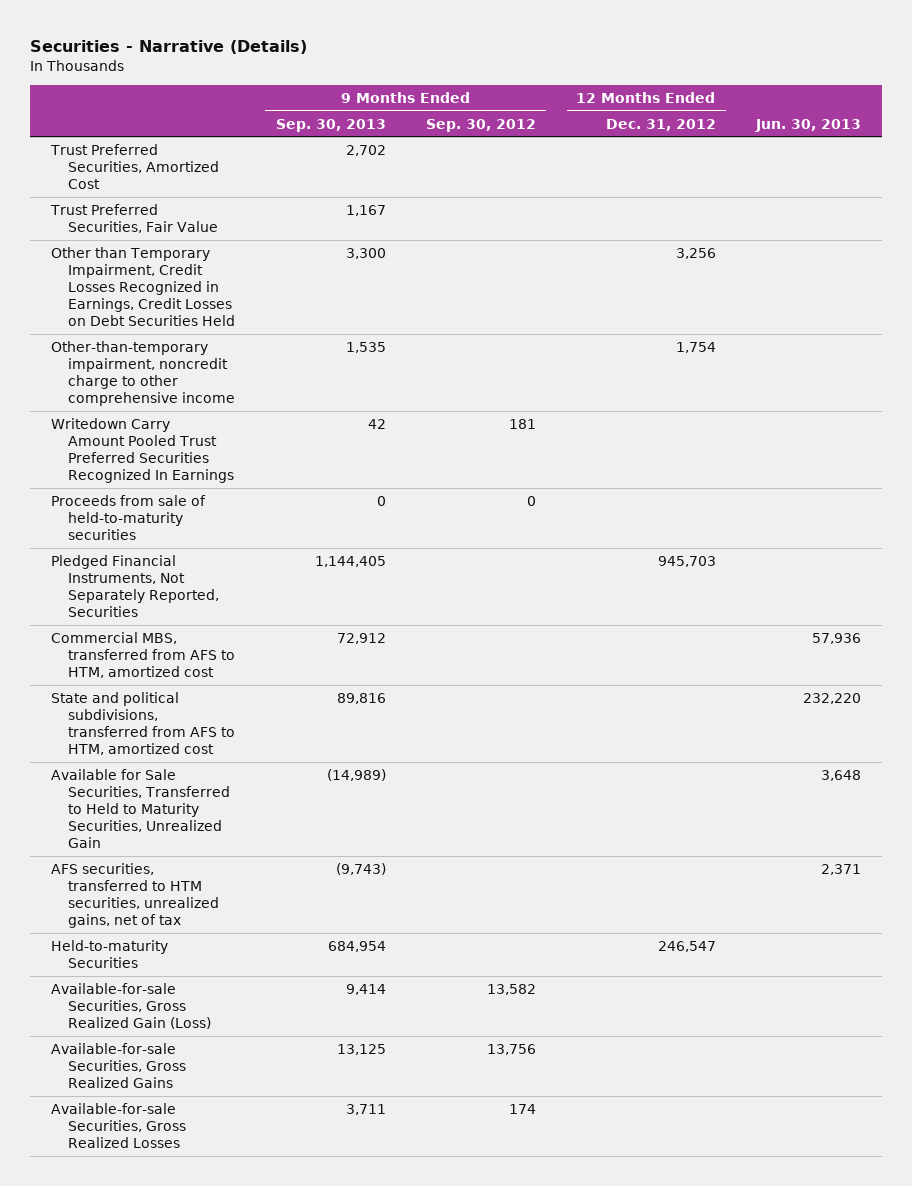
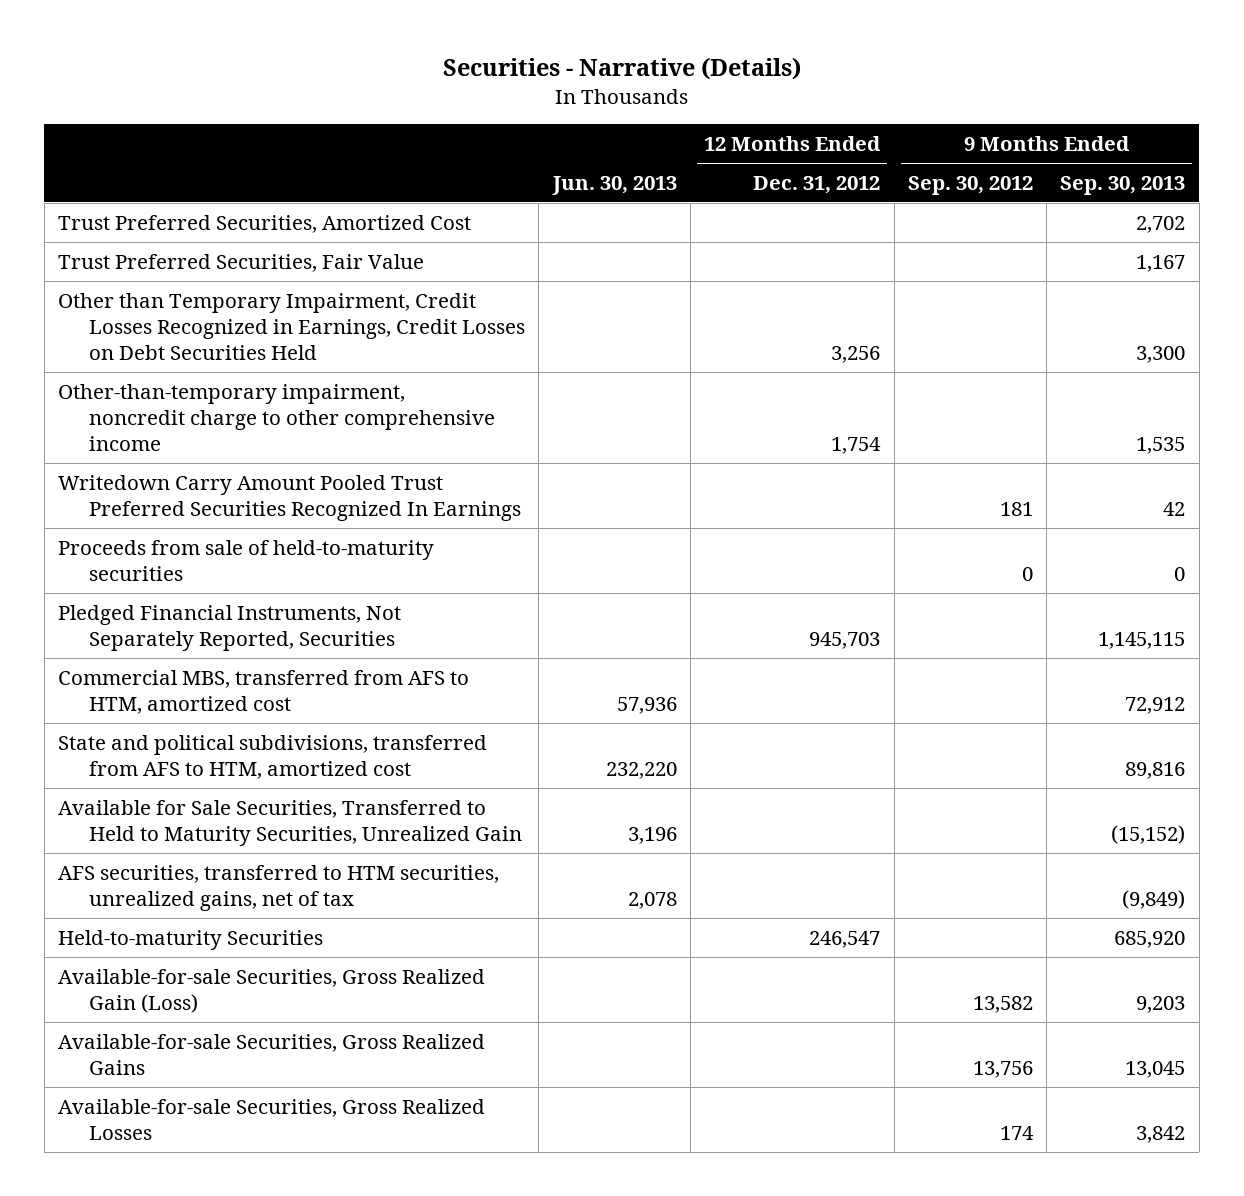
[314,555,386,567] 1,144,405 -> [1098,632,1186,650] 1,145,115
[326,768,386,781] (14,989) -> [1111,825,1186,845] (15,152)
[821,769,862,781] 3,648 -> [627,827,677,845] 3,196
[335,862,386,875] (9,743) -> [1122,890,1186,910] (9,849)
[821,863,862,875] 2,371 -> [627,892,677,910] 2,078
[327,940,386,952] 684,954 -> [1114,930,1186,948] 685,920
[345,983,386,995] 9,414 -> [1136,996,1186,1014] 9,203
[336,1043,386,1055] 13,125 -> [1125,1061,1186,1079] 13,045
[345,1103,386,1115] 3,711 -> [1136,1126,1186,1144] 3,842

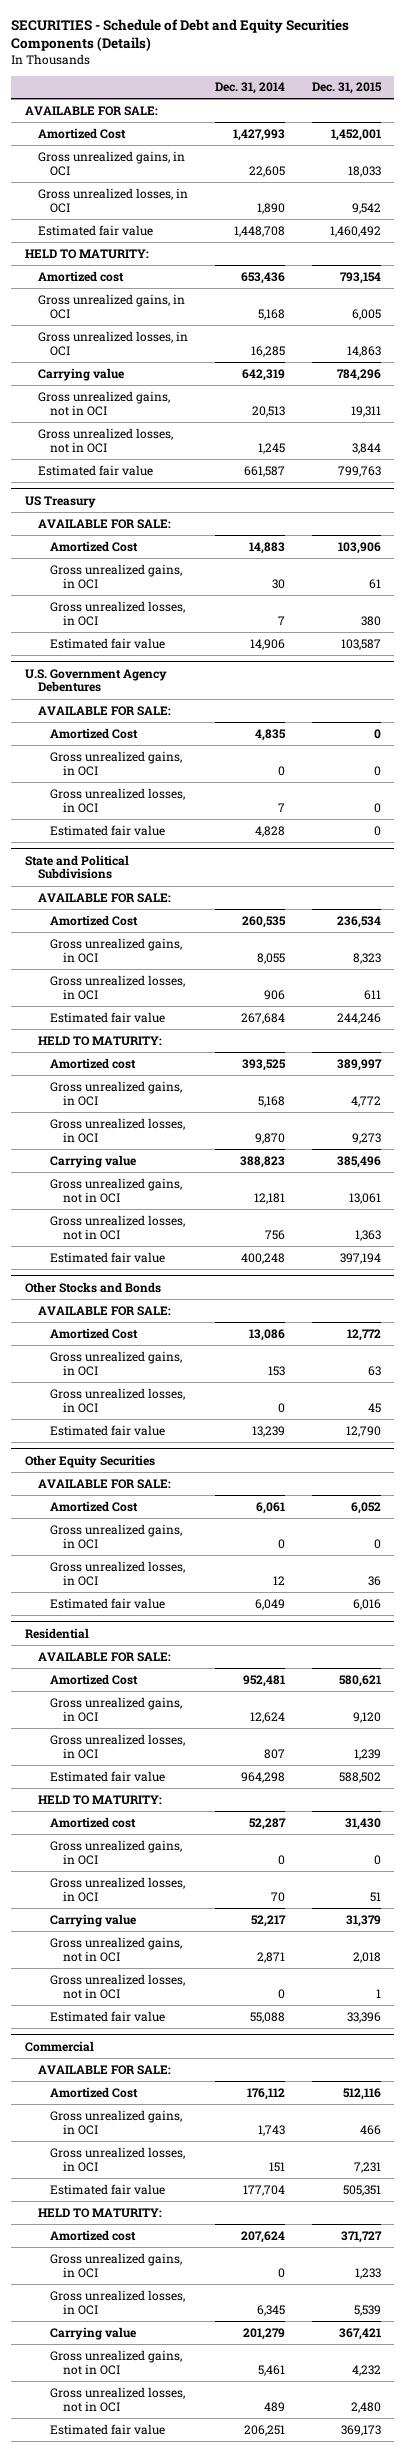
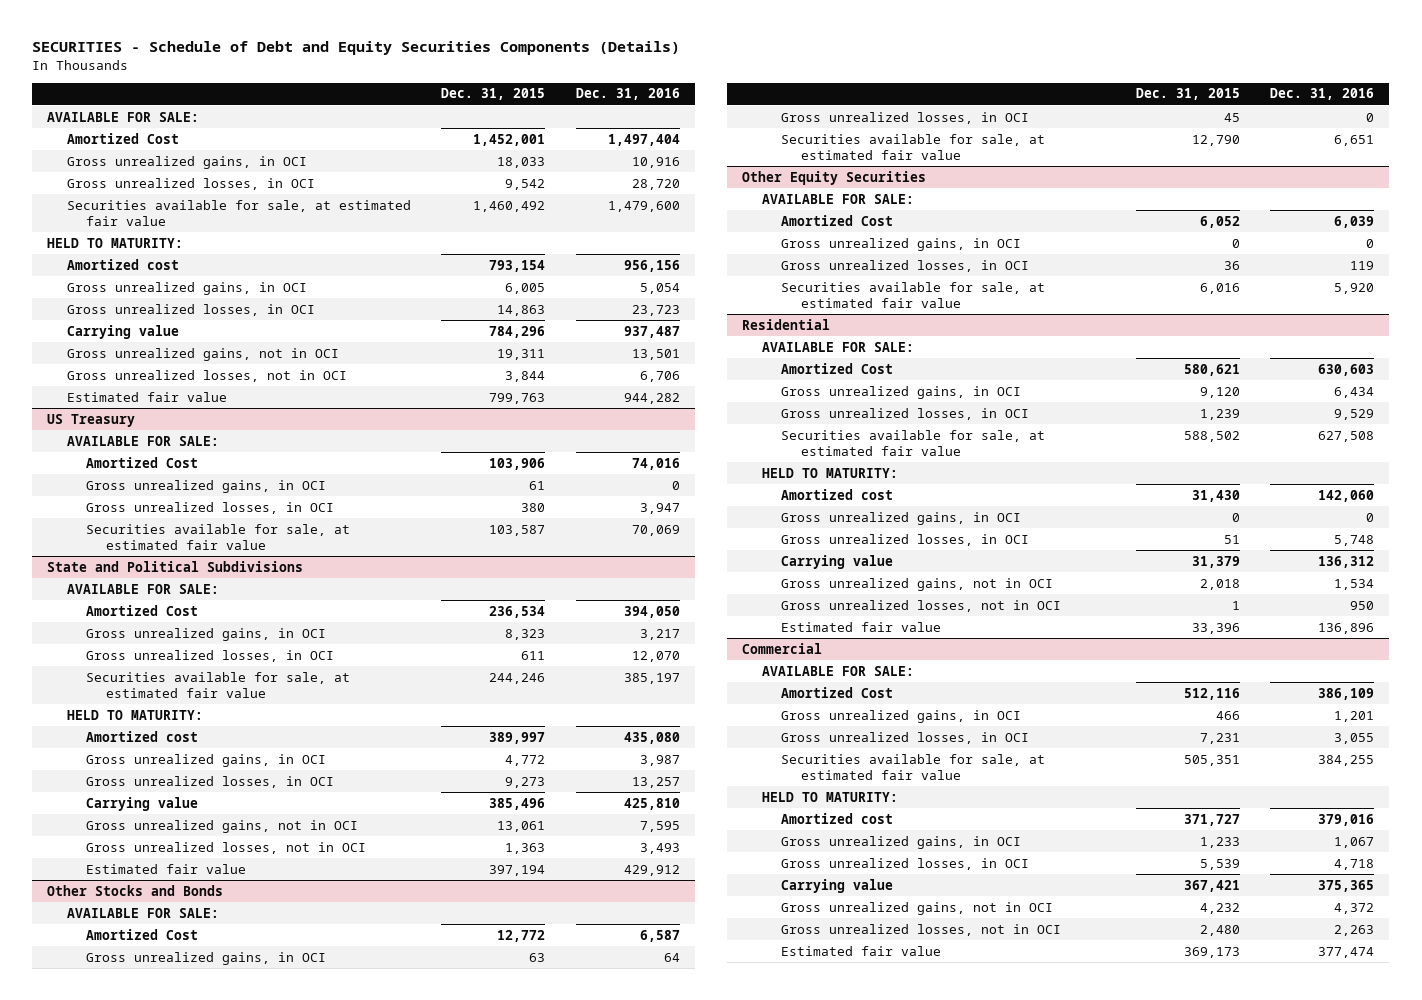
[214,82,285,95] Dec. 31, 2014 -> none
none -> [575,88,680,101] Dec. 31, 2016
[37,224,153,236] Estimated fair value -> [66,199,411,227] Securities available for sale, at estimated fair value
[24,668,167,693] U.S. Government Agency Debentures -> none
[37,705,171,716] AVAILABLE FOR SALE: -> none
[50,727,139,739] Amortized Cost -> none
[50,750,183,776] Gross unrealized gains, in OCI -> none
[50,787,186,813] Gross unrealized losses, in OCI -> none
[50,824,166,836] Estimated fair value -> none
[50,637,166,649] Estimated fair value -> [86,523,351,551] Securities available for sale, at estimated fair value
[50,1011,166,1023] Estimated fair value -> [86,671,351,699] Securities available for sale, at estimated fair value
[50,1424,166,1436] Estimated fair value -> [781,133,1046,161] Securities available for sale, at estimated fair value
[50,1597,166,1609] Estimated fair value -> [781,281,1046,309] Securities available for sale, at estimated fair value
[50,1770,166,1782] Estimated fair value -> [781,429,1046,457] Securities available for sale, at estimated fair value
[50,2183,166,2195] Estimated fair value -> [781,753,1046,781] Securities available for sale, at estimated fair value

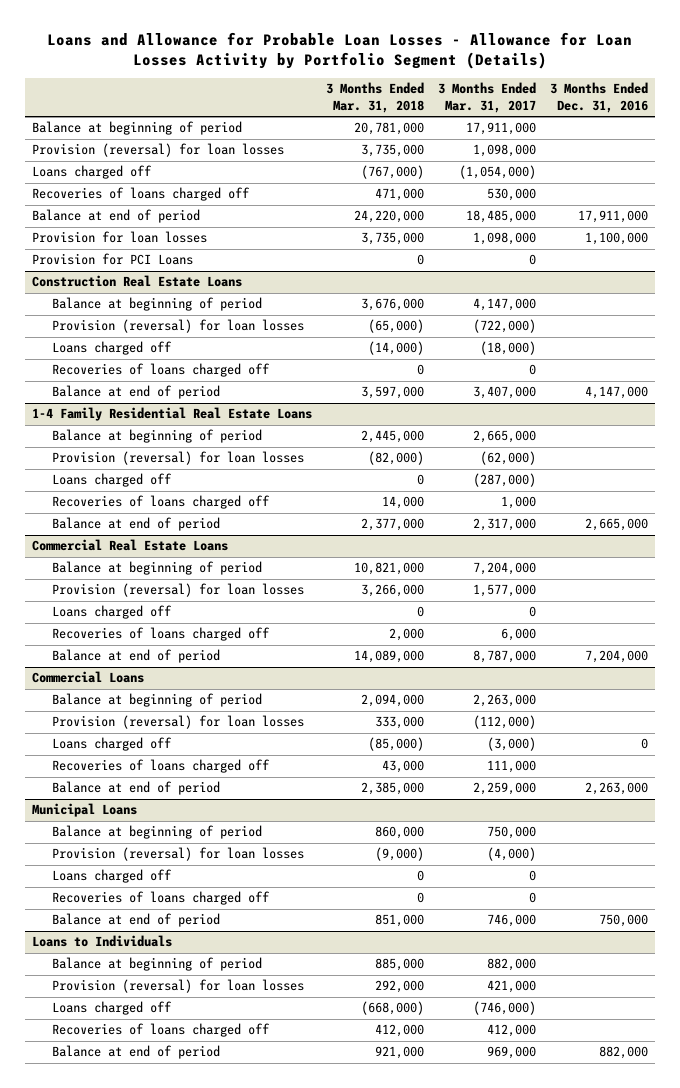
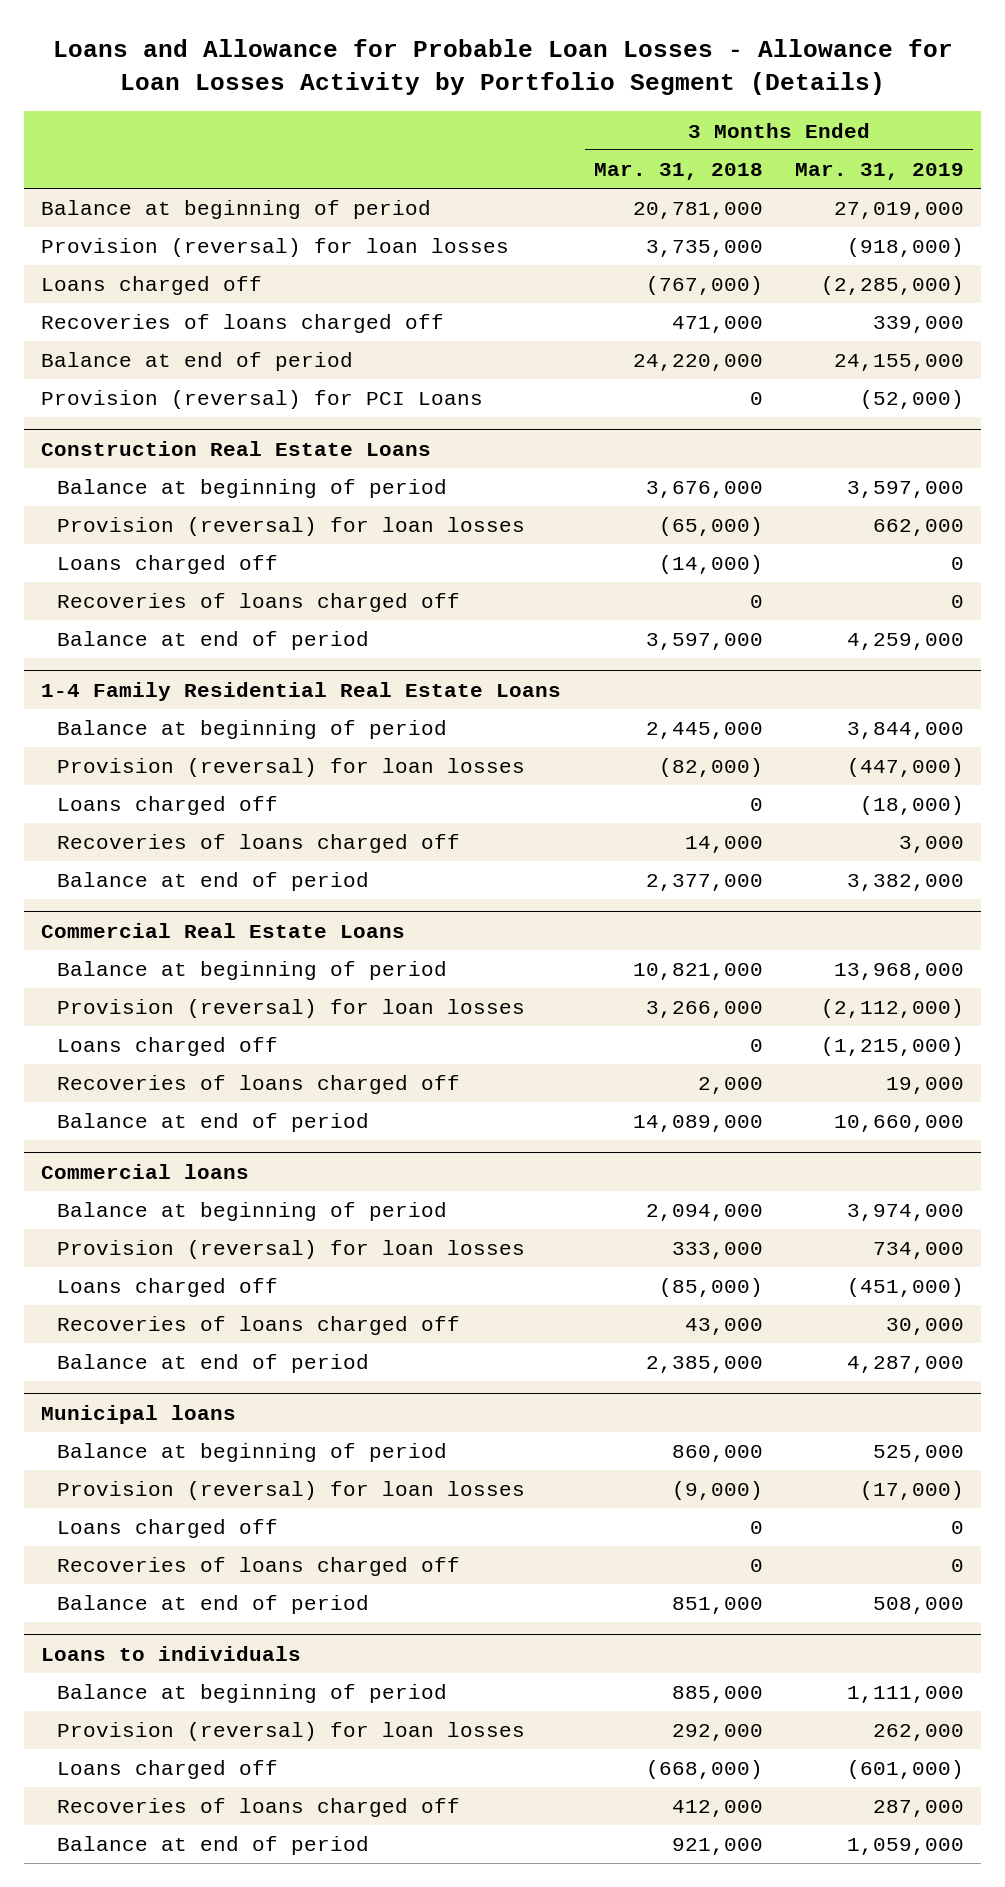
[437,82,536,113] 3 Months Ended Mar. 31, 2017 -> none
[549,82,648,113] 3 Months Ended Dec. 31, 2016 -> none
none -> [795,163,965,181] Mar. 31, 2019
[31,231,207,244] Provision for loan losses -> none
[31,253,193,266] Provision for PCI Loans -> [40,390,483,410] Provision (reversal) for PCI Loans
[31,671,144,684] Commercial Loans -> [40,1163,249,1179] Commercial loans
[31,803,137,818] Municipal Loans -> [40,1404,236,1424] Municipal loans
[31,935,172,948] Loans to Individuals -> [40,1645,301,1661] Loans to individuals

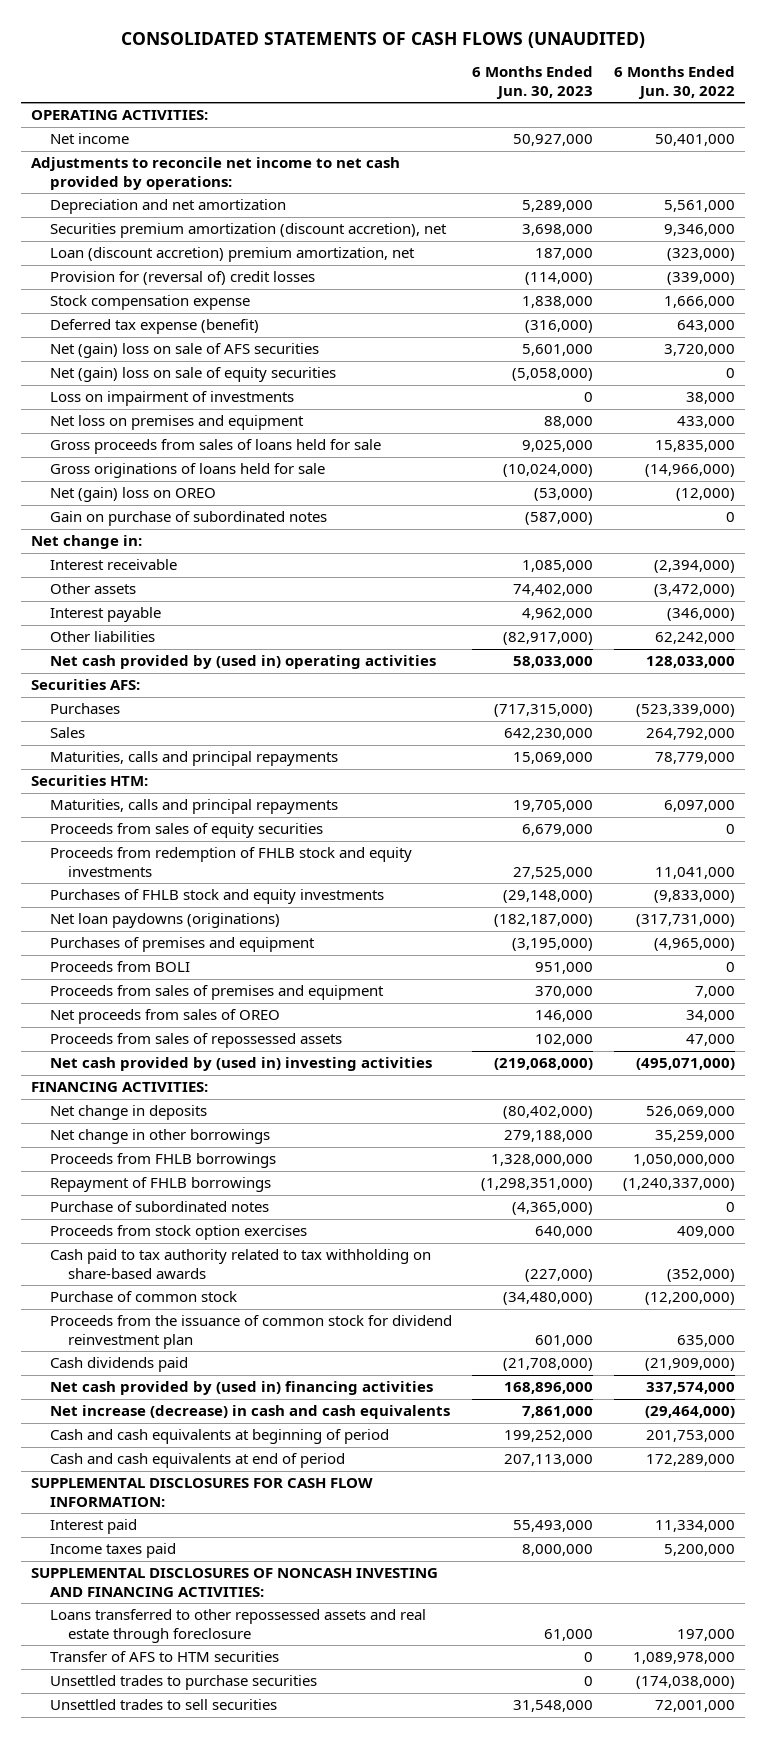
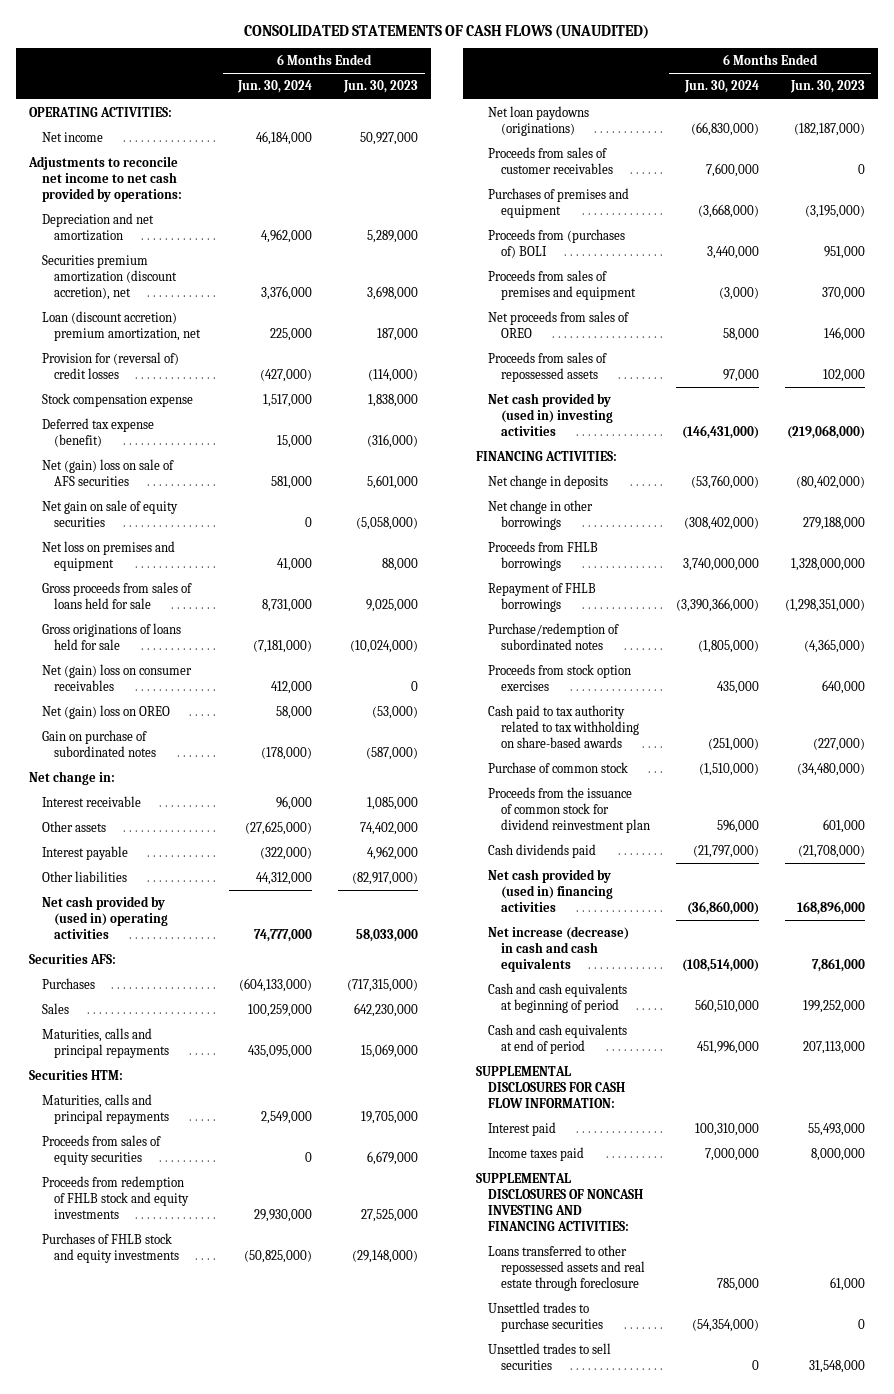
[614,66,736,99] 6 Months Ended Jun. 30, 2022 -> none
none -> [237,80,313,94] Jun. 30, 2024
[49,391,294,407] Loss on impairment of investments -> none
[49,367,336,383] Net (gain) loss on sale of equity securities -> [41,499,178,527] Net gain on sale of equity securities
none -> [41,663,192,691] Net (gain) loss on consumer receivables
none -> [488,146,613,174] Proceeds from sales of customer receivables
[49,961,190,973] Proceeds from BOLI -> [488,228,626,258] Proceeds from (purchases of) BOLI
[49,1201,269,1213] Purchase of subordinated notes -> [488,622,620,650] Purchase/redemption of subordinated notes
[49,1651,279,1663] Transfer of AFS to HTM securities -> none

